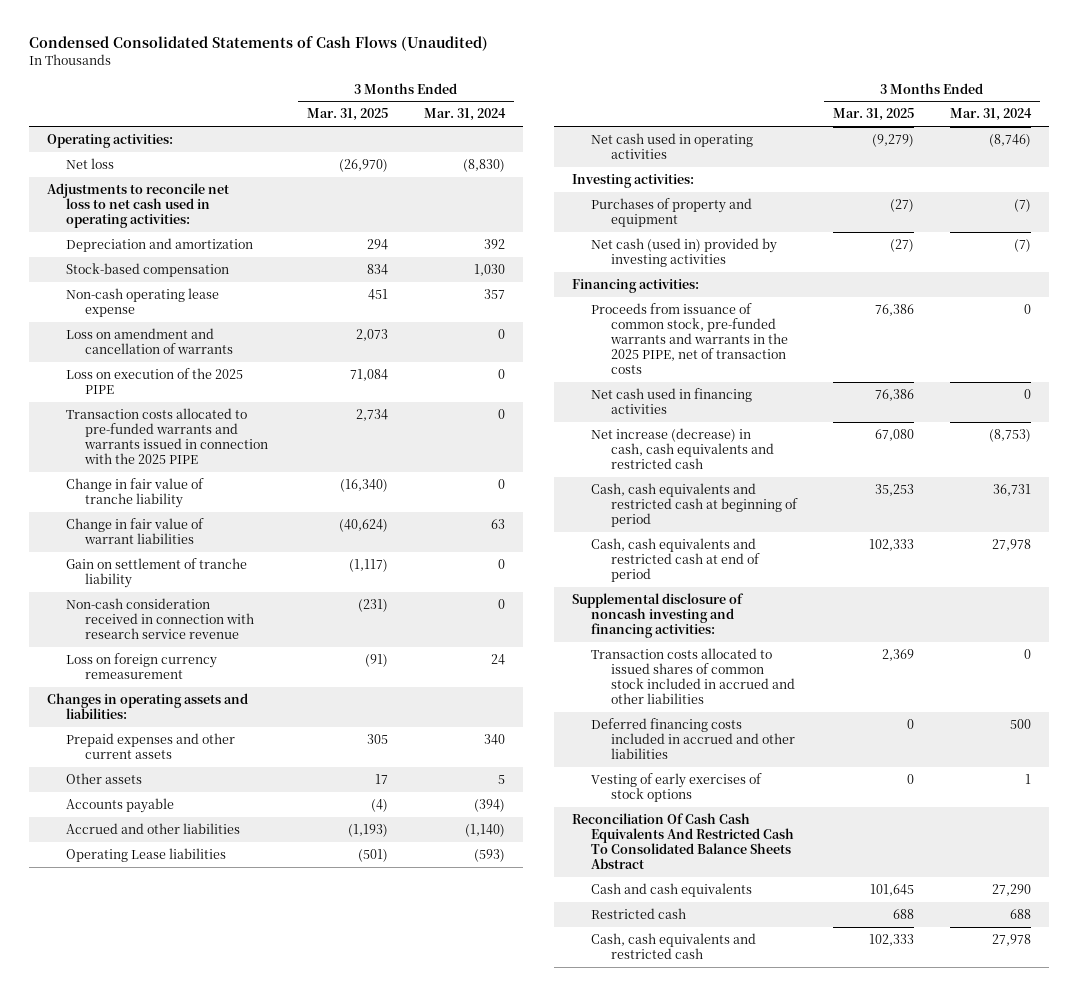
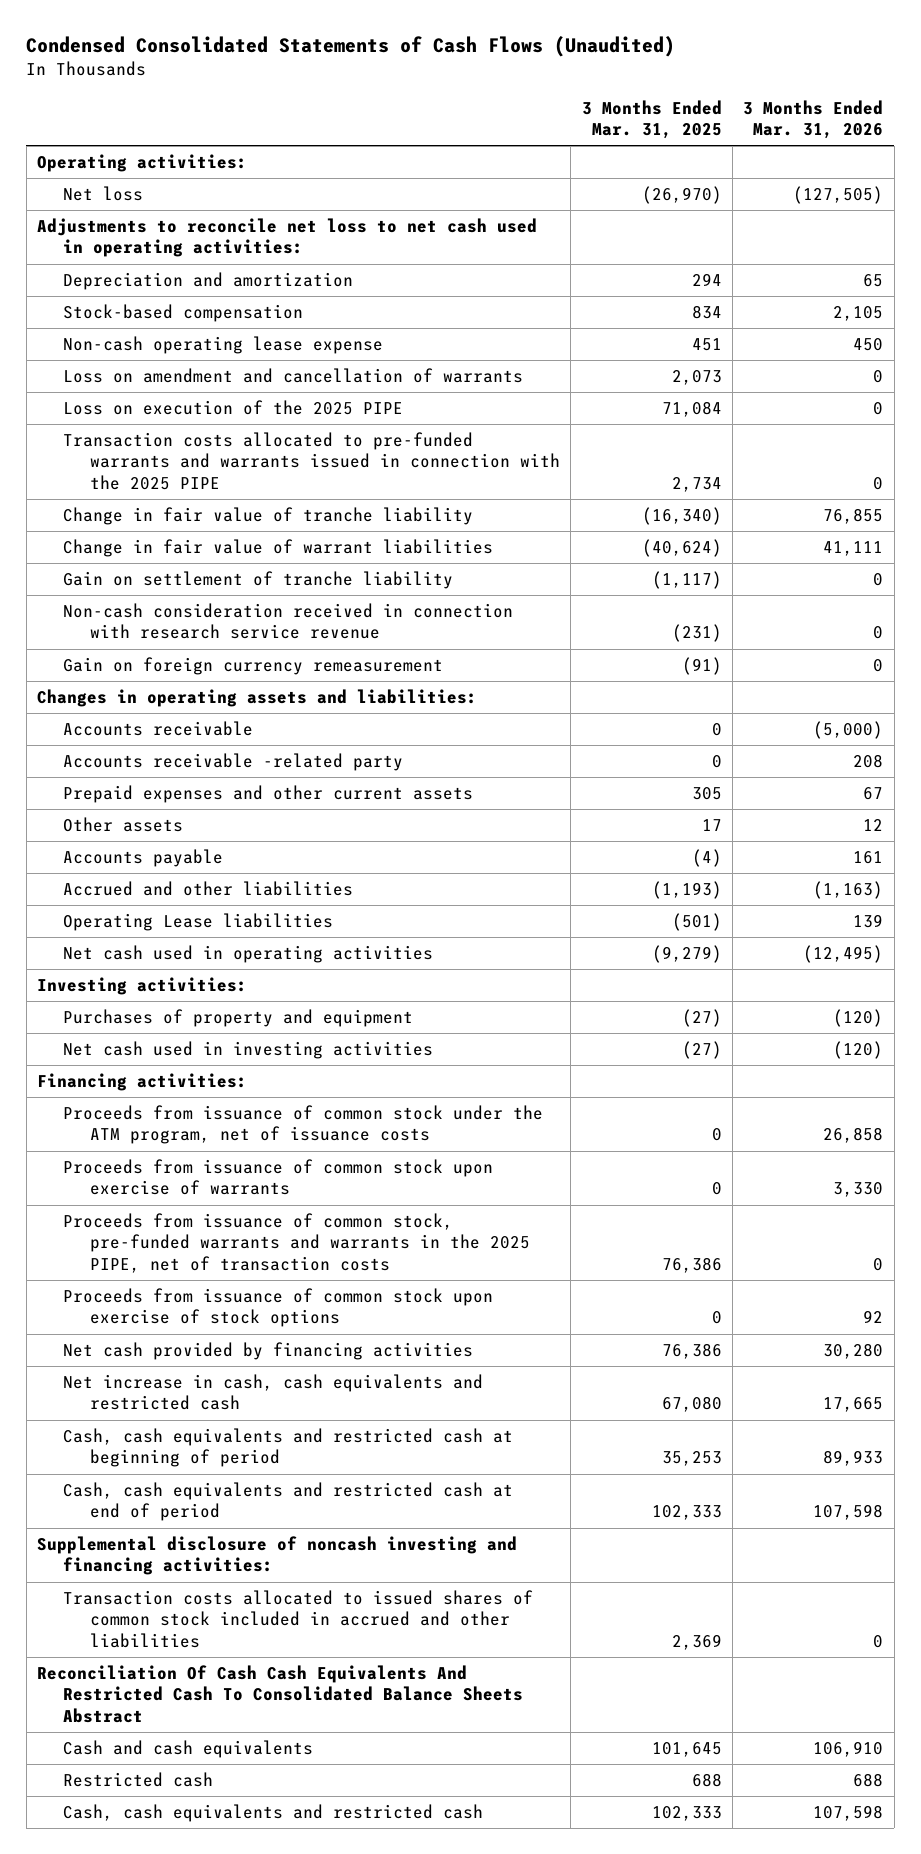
[424,108,507,122] Mar. 31, 2024 -> none
none -> [743,99,884,140] 3 Months Ended Mar. 31, 2026
[66,652,218,679] Loss on foreign currency remeasurement -> [63,656,444,675] Gain on foreign currency remeasurement
none -> [63,720,254,736] Accounts receivable
none -> [63,752,404,771] Accounts receivable -related party
[591,237,778,267] Net cash (used in) provided by investing activities -> [63,1040,434,1059] Net cash used in investing activities
none -> [63,1104,544,1145] Proceeds from issuance of common stock under the ATM program, net of issuance costs
none -> [63,1158,494,1196] Proceeds from issuance of common stock upon exercise of warrants
none -> [63,1287,494,1328] Proceeds from issuance of common stock upon exercise of stock options
[591,387,753,414] Net cash used in financing activities -> [63,1341,474,1360] Net cash provided by financing activities
[591,427,774,469] Net increase (decrease) in cash, cash equivalents and restricted cash -> [63,1373,484,1411] Net increase in cash, cash equivalents and restricted cash
[591,717,795,759] Deferred financing costs included in accrued and other liabilities -> none
[591,772,763,802] Vesting of early exercises of stock options -> none

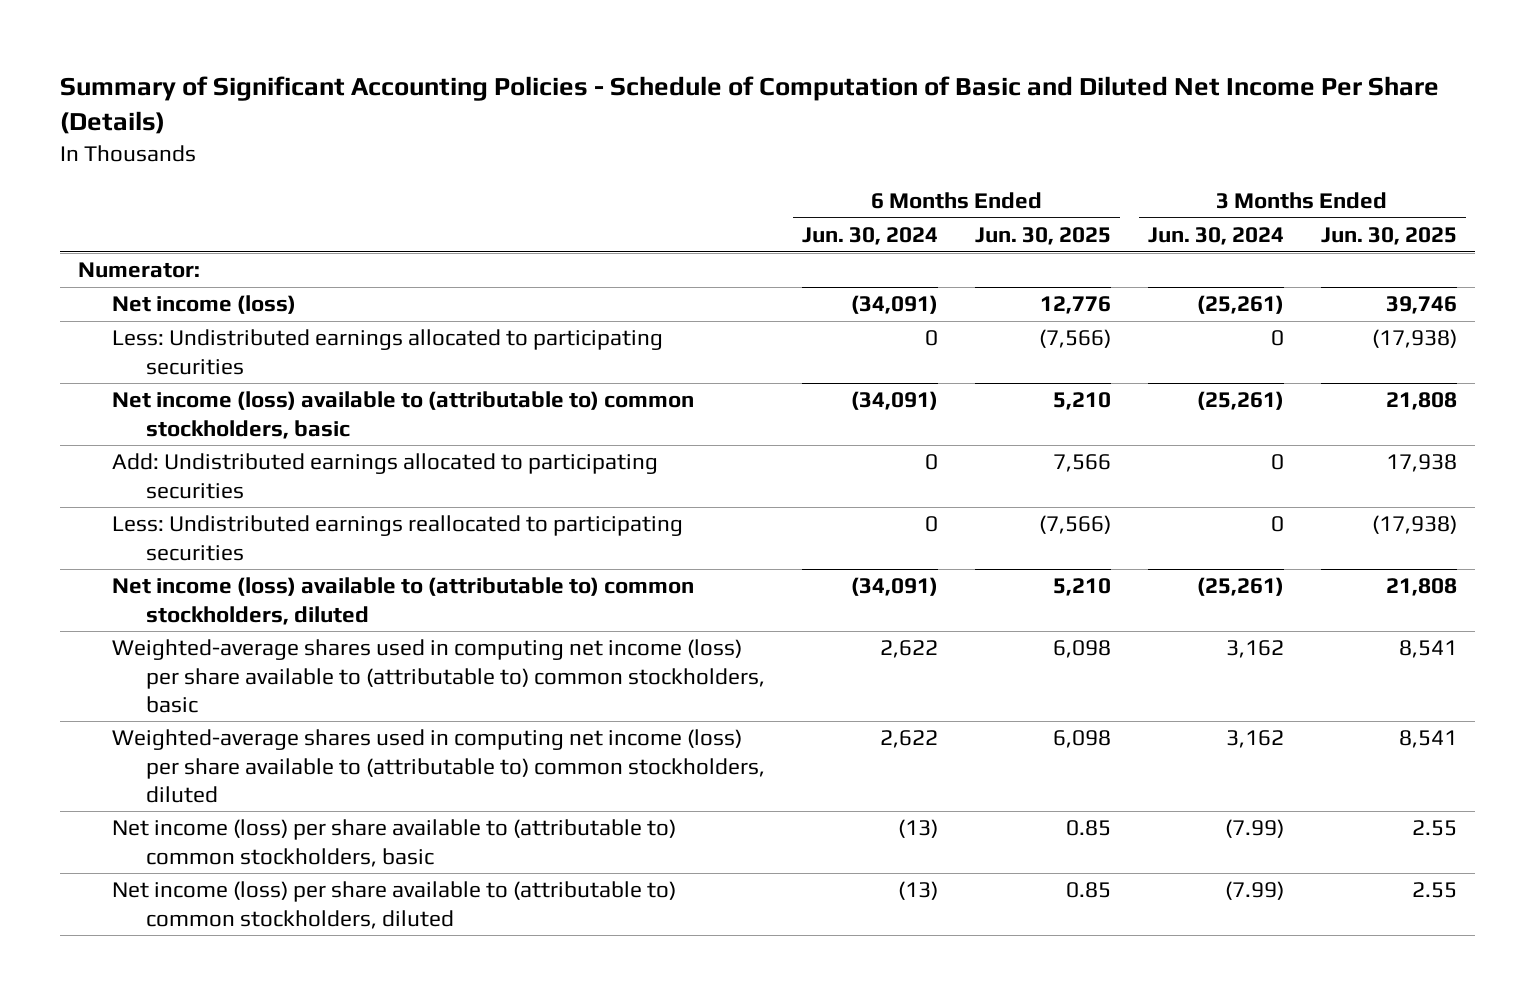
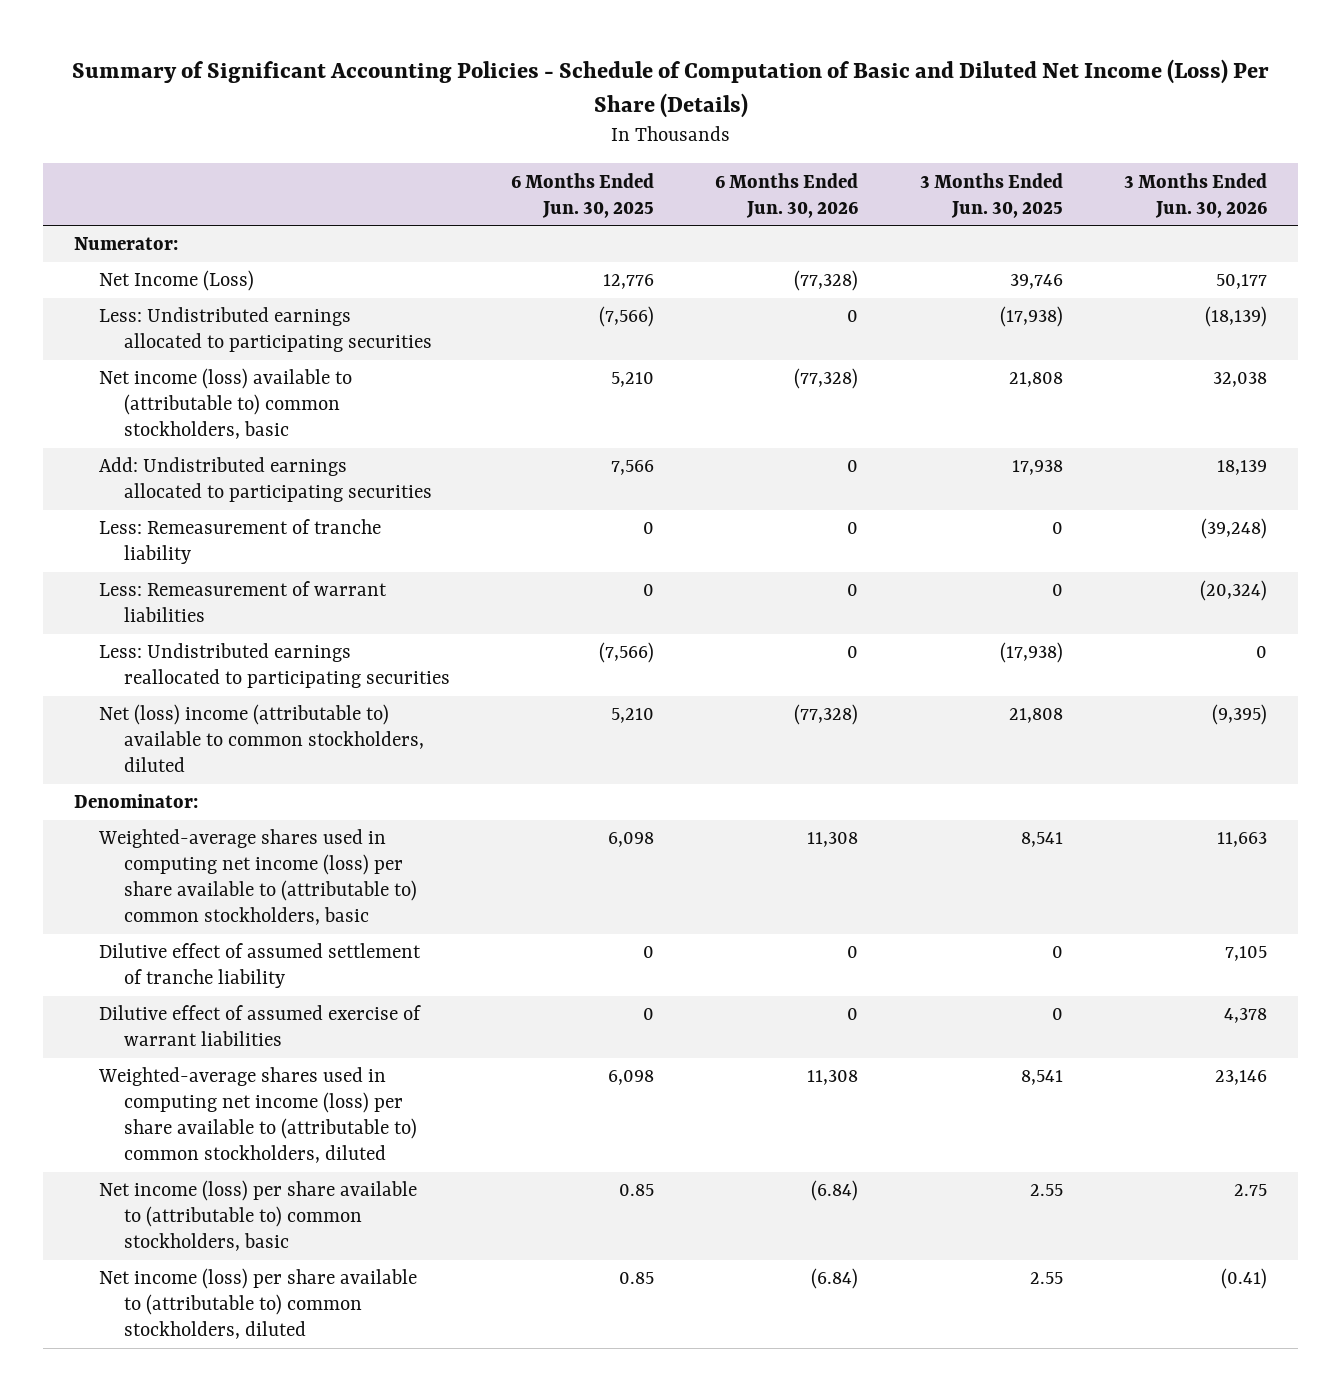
[59,76,1439,135] Summary of Significant Accounting Policies - Schedule of Computation of Basic and Diluted Net Income Per Share (Details) -> [71,58,1269,118] Summary of Significant Accounting Policies - Schedule of Computation of Basic and Diluted Net Income (Loss) Per Share (Details)
[802,227,939,246] Jun. 30, 2024 -> none
[1147,227,1284,246] Jun. 30, 2024 -> none
none -> [715,172,859,218] 6 Months Ended Jun. 30, 2026
none -> [1124,172,1268,218] 3 Months Ended Jun. 30, 2026
[112,295,297,315] Net income (loss) -> [98,270,254,292] Net Income (Loss)
none -> [98,519,381,565] Less: Remeasurement of tranche liability
none -> [98,581,387,623] Less: Remeasurement of warrant liabilities
[112,577,695,625] Net income (loss) available to (attributable to) common stockholders, diluted -> [98,704,424,773] Net (loss) income (attributable to) available to common stockholders, diluted
none -> [74,794,199,809] Denominator:
none -> [98,943,421,989] Dilutive effect of assumed settlement of tranche liability
none -> [98,1005,421,1047] Dilutive effect of assumed exercise of warrant liabilities

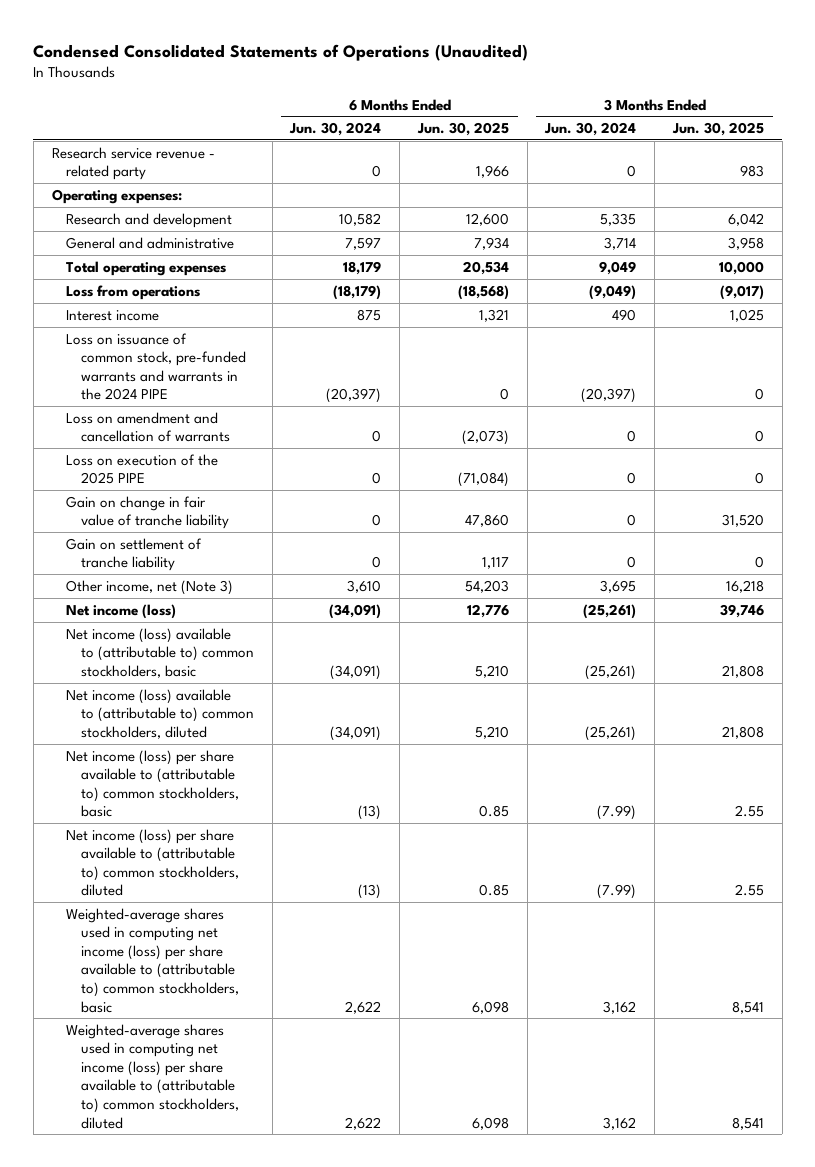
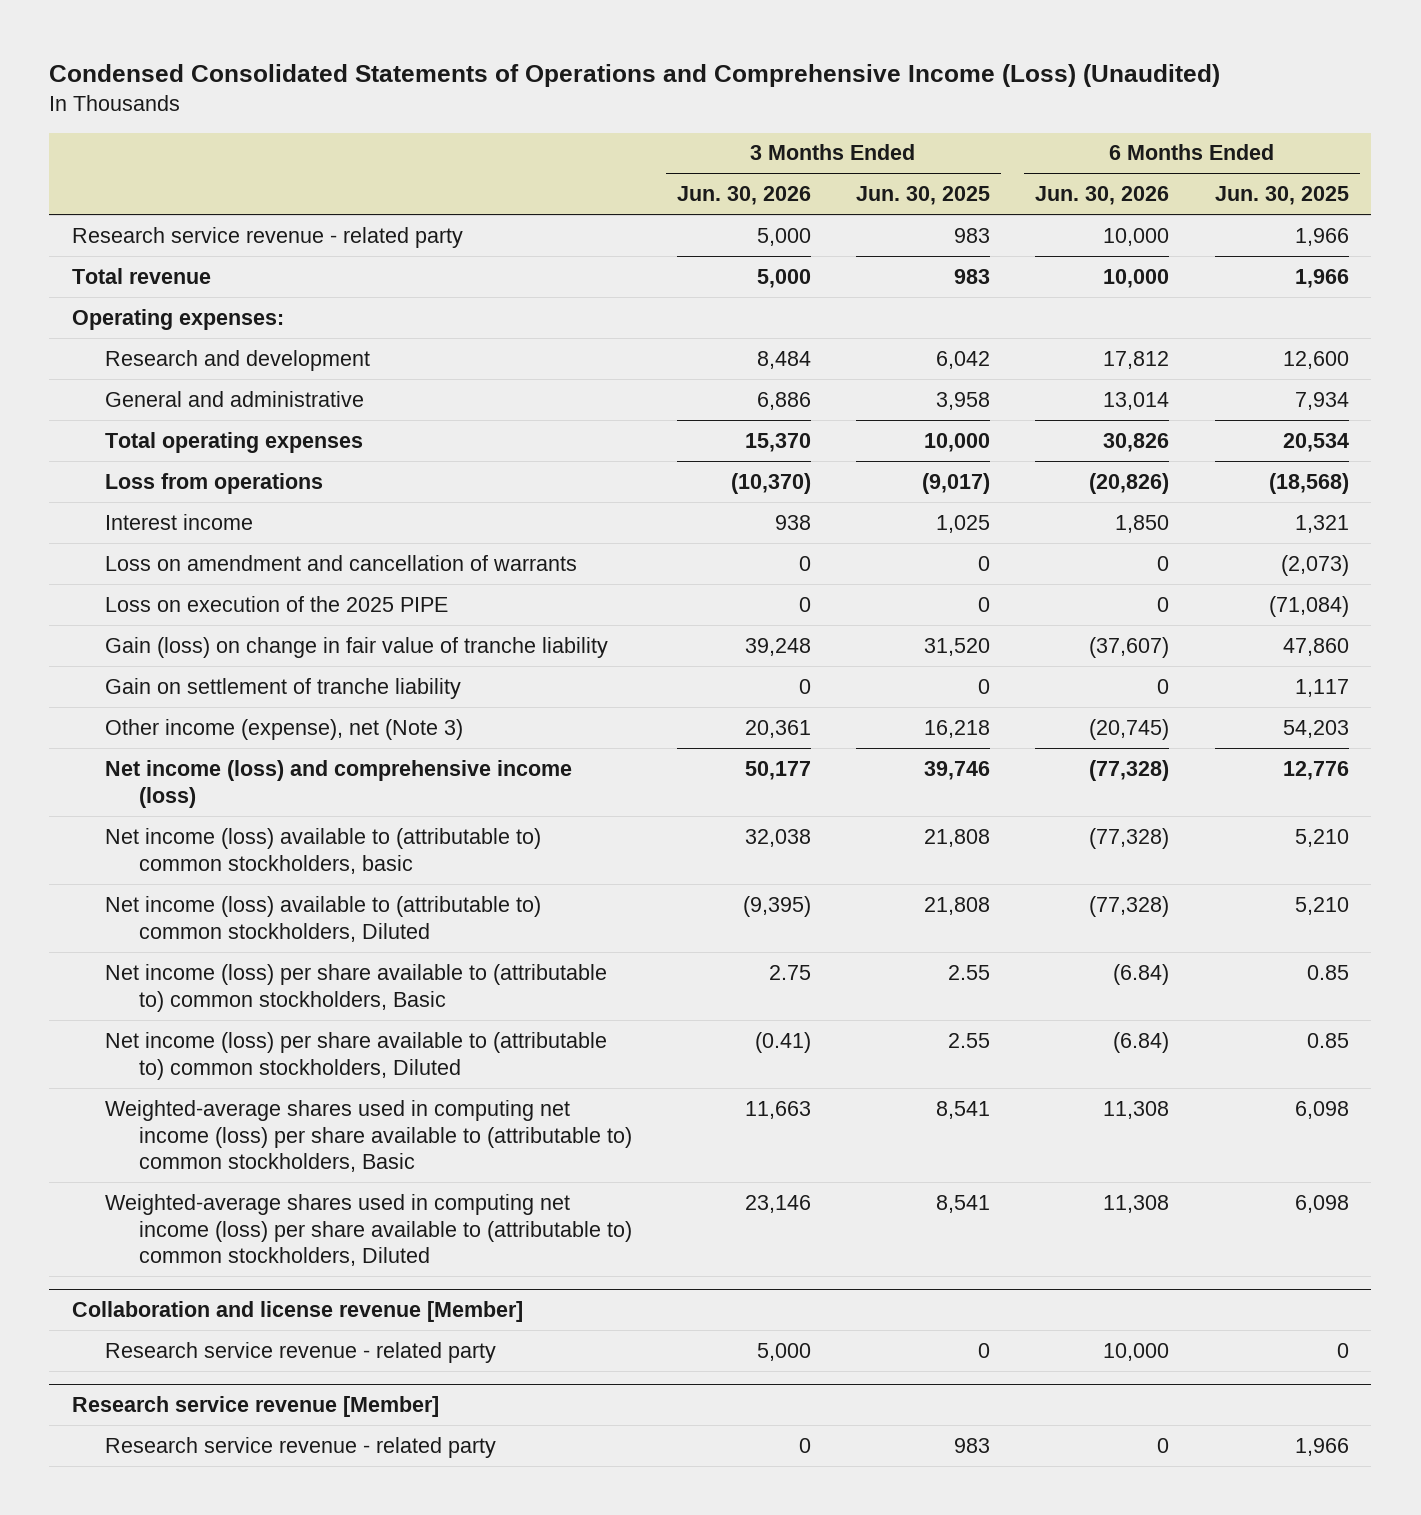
[33,43,529,61] Condensed Consolidated Statements of Operations (Unaudited) -> [49,64,1221,88] Condensed Consolidated Statements of Operations and Comprehensive Income (Loss) (Unaudited)
[289,122,382,137] Jun. 30, 2024 -> none
[544,122,637,137] Jun. 30, 2024 -> none
none -> [676,186,811,206] Jun. 30, 2026
none -> [1035,186,1170,206] Jun. 30, 2026
none -> [71,267,211,284] Total revenue
[66,332,246,401] Loss on issuance of common stock, pre-funded warrants and warrants in the 2024 PIPE -> none
[66,495,229,530] Gain on change in fair value of tranche liability -> [105,636,609,658] Gain (loss) on change in fair value of tranche liability
[66,579,234,595] Other income, net (Note 3) -> [105,718,464,740] Other income (expense), net (Note 3)
[66,603,177,619] Net income (loss) -> [105,759,573,808] Net income (loss) and comprehensive income (loss)
[66,688,254,739] Net income (loss) available to (attributable to) common stockholders, diluted -> [105,895,542,942] Net income (loss) available to (attributable to) common stockholders, Diluted
[66,749,239,818] Net income (loss) per share available to (attributable to) common stockholders, basic -> [105,963,608,1012] Net income (loss) per share available to (attributable to) common stockholders, Basic
[66,828,239,897] Net income (loss) per share available to (attributable to) common stockholders, diluted -> [105,1031,608,1080] Net income (loss) per share available to (attributable to) common stockholders, Diluted
[66,907,239,1013] Weighted-average shares used in computing net income (loss) per share available to (attributable to) common stockholders, basic -> [105,1099,632,1173] Weighted-average shares used in computing net income (loss) per share available to (attributable to) common stockholders, Basic
[66,1023,239,1129] Weighted-average shares used in computing net income (loss) per share available to (attributable to) common stockholders, diluted -> [105,1193,632,1267] Weighted-average shares used in computing net income (loss) per share available to (attributable to) common stockholders, Diluted
none -> [71,1301,523,1323] Collaboration and license revenue [Member]
none -> [105,1341,497,1363] Research service revenue - related party
none -> [71,1396,439,1418] Research service revenue [Member]
none -> [105,1436,497,1458] Research service revenue - related party

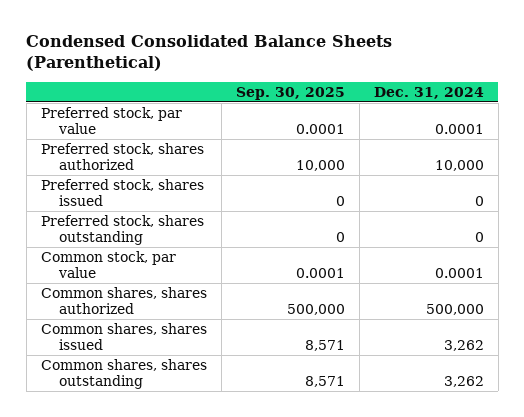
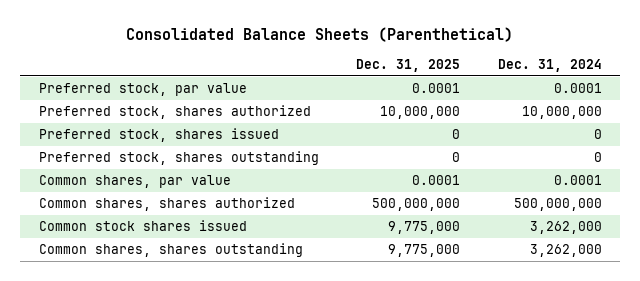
[26,35,393,72] Condensed Consolidated Balance Sheets (Parenthetical) -> [126,26,514,42] Consolidated Balance Sheets (Parenthetical)
[235,86,345,100] Sep. 30, 2025 -> none
none -> [356,58,461,72] Dec. 31, 2025
[434,159,484,171] 10,000 -> [521,106,602,120] 10,000,000
[40,250,176,278] Common stock, par value -> [38,175,231,189] Common shares, par value
[425,303,484,315] 500,000 -> [513,198,602,212] 500,000,000
[40,322,207,350] Common shares, shares issued -> [38,220,247,232] Common stock shares issued
[443,339,484,351] 3,262 -> [529,221,602,235] 3,262,000
[443,375,484,387] 3,262 -> [529,244,602,258] 3,262,000

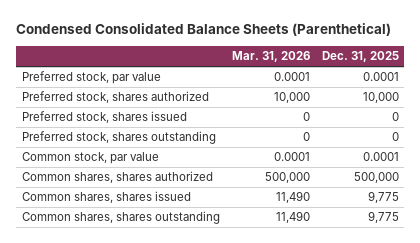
[126,26,514,42] Consolidated Balance Sheets (Parenthetical) -> [16,23,392,37] Condensed Consolidated Balance Sheets (Parenthetical)
[497,58,602,72] Dec. 31, 2024 -> none
none -> [231,51,310,63] Mar. 31, 2026
[380,106,461,120] 10,000,000 -> [362,92,399,104] 10,000
[38,175,231,189] Common shares, par value -> [21,152,159,165] Common stock, par value
[372,198,461,212] 500,000,000 -> [353,172,399,184] 500,000
[38,220,247,232] Common stock shares issued -> [21,191,191,204] Common shares, shares issued
[388,221,461,235] 9,775,000 -> [367,191,399,204] 9,775
[388,244,461,258] 9,775,000 -> [367,211,399,224] 9,775

